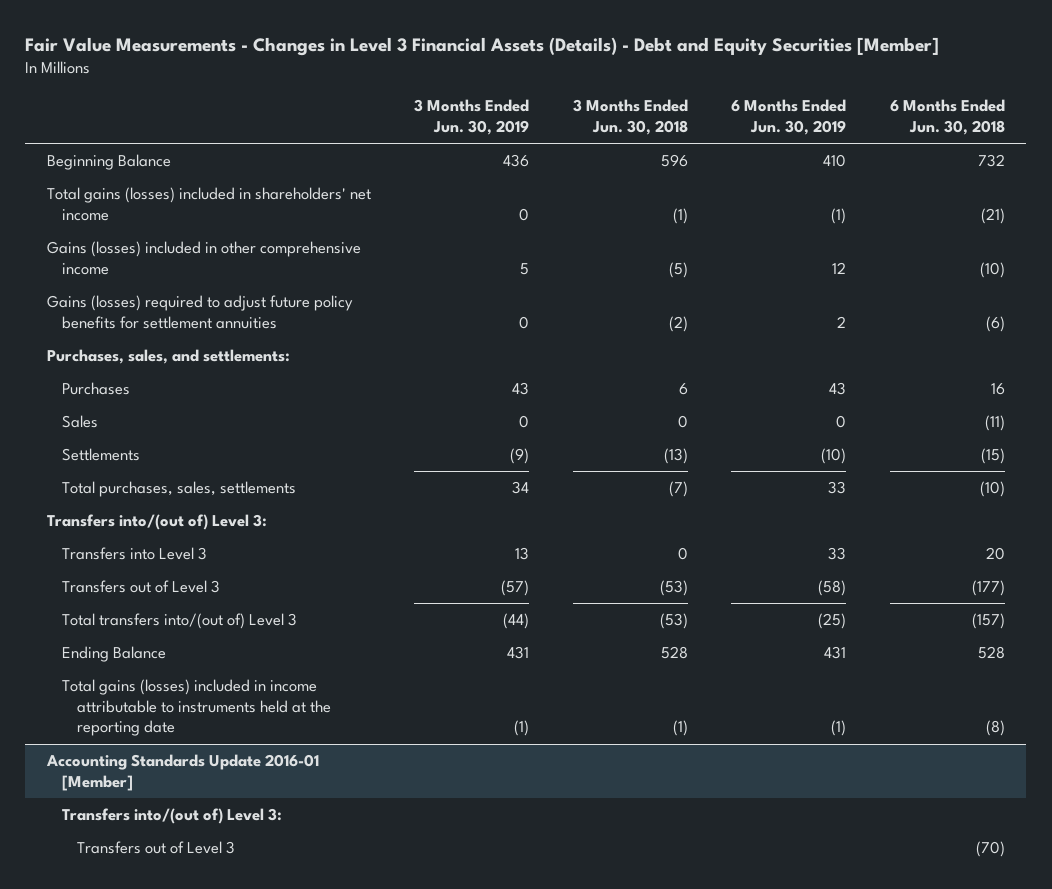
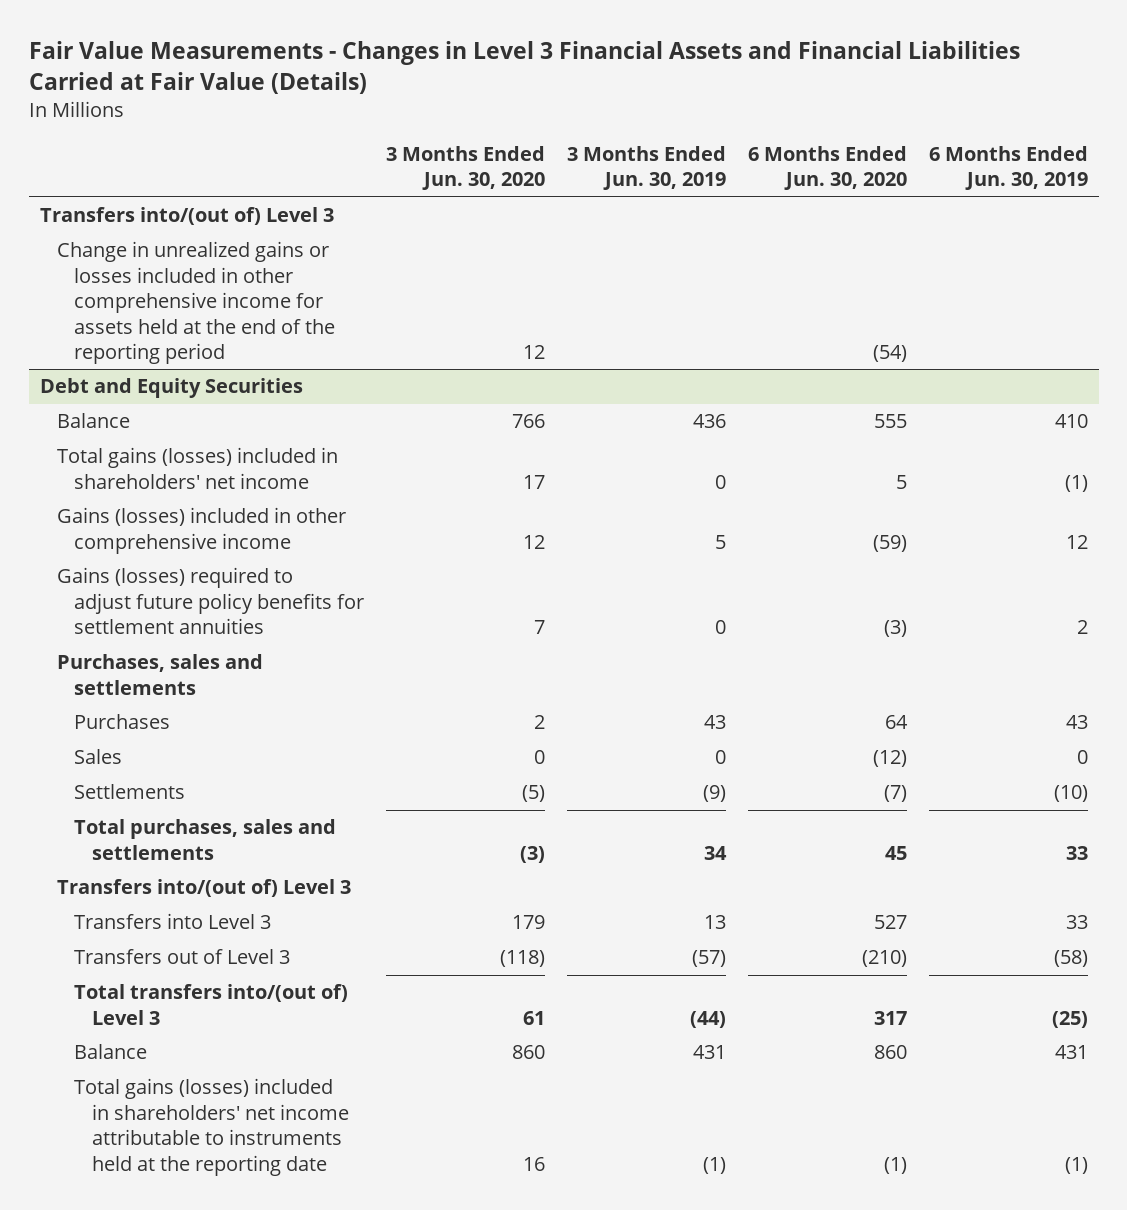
[25,36,940,56] Fair Value Measurements - Changes in Level 3 Financial Assets (Details) - Debt and Equity Securities [Member] -> [28,41,1020,95] Fair Value Measurements - Changes in Level 3 Financial Assets and Financial Liabilities Carried at Fair Value (Details)
[572,99,688,135] 3 Months Ended Jun. 30, 2018 -> none
[889,99,1005,135] 6 Months Ended Jun. 30, 2018 -> none
none -> [386,145,546,191] 3 Months Ended Jun. 30, 2020
none -> [747,145,907,191] 6 Months Ended Jun. 30, 2020
none -> [39,207,334,226] Transfers into/(out of) Level 3
none -> [56,241,336,364] Change in unrealized gains or losses included in other comprehensive income for assets held at the end of the reporting period
none -> [39,378,303,399] Debt and Equity Securities
[46,154,171,171] Beginning Balance -> [56,413,130,429] Balance
[46,349,290,365] Purchases, sales, and settlements: -> [56,654,263,695] Purchases, sales and settlements
[62,481,297,498] Total purchases, sales, settlements -> [74,819,337,860] Total purchases, sales and settlements
[46,514,267,531] Transfers into/(out of) Level 3: -> [56,879,351,898] Transfers into/(out of) Level 3
[45,754,319,791] Accounting Standards Update 2016-01 [Member] -> none
[62,808,283,825] Transfers into/(out of) Level 3: -> none
[77,841,236,855] Transfers out of Level 3 -> none
[62,646,167,663] Ending Balance -> [74,1044,148,1060] Balance
[62,679,332,737] Total gains (losses) included in income attributable to instruments held at the reporting date -> [74,1078,349,1176] Total gains (losses) included in shareholders' net income attributable to instruments held at the reporting date

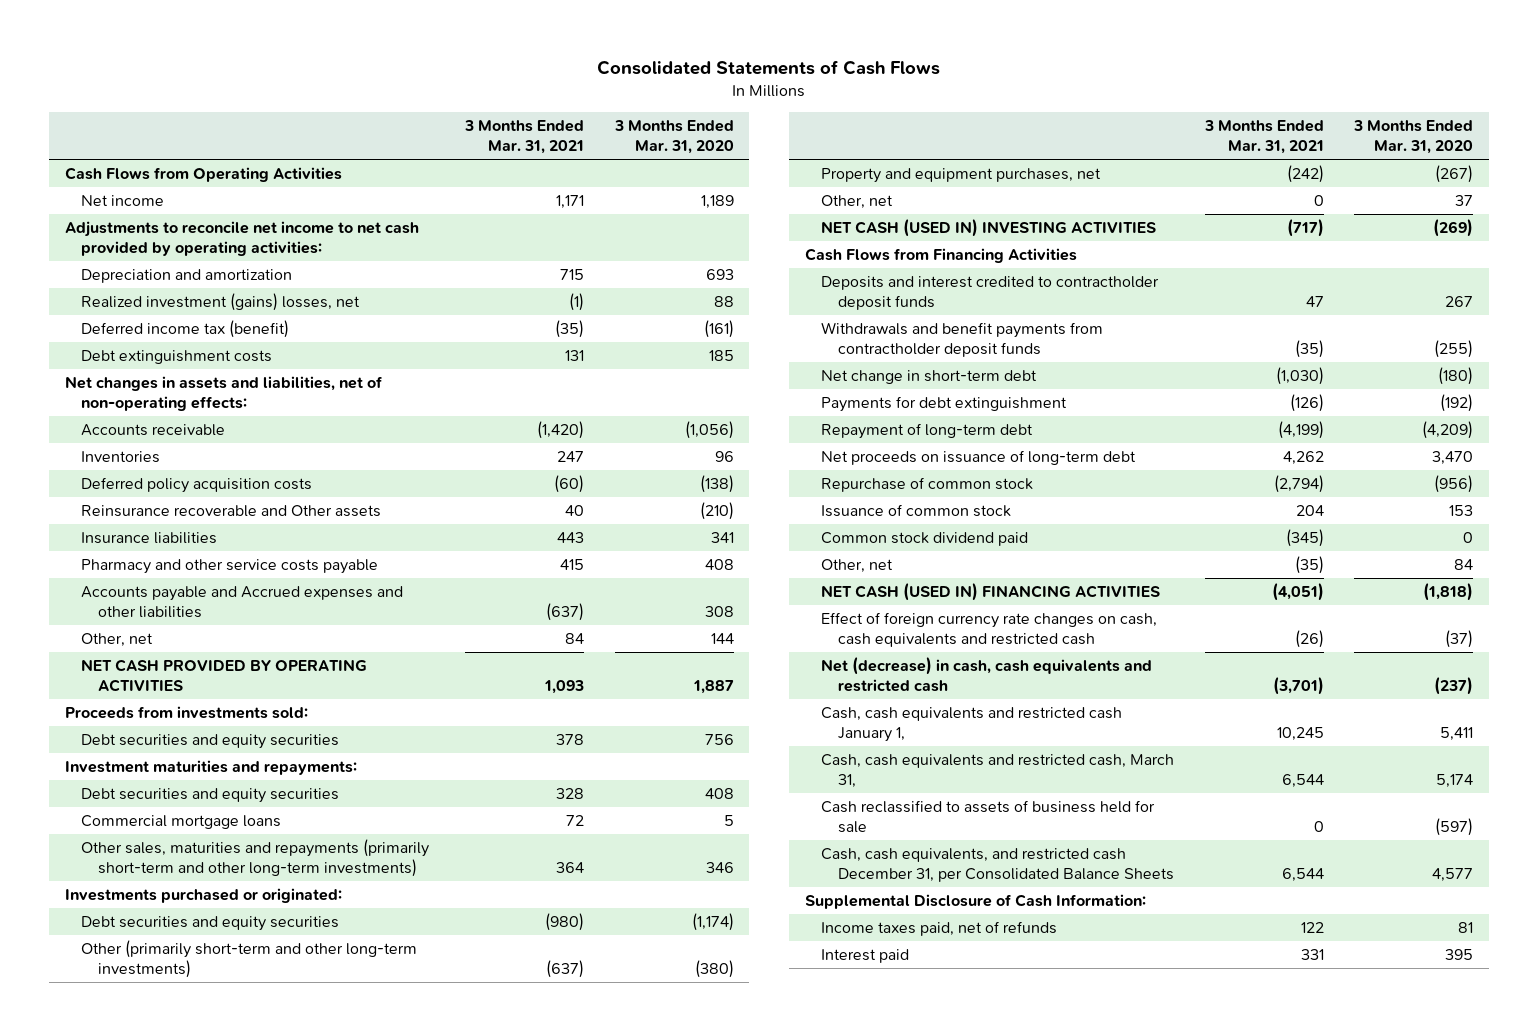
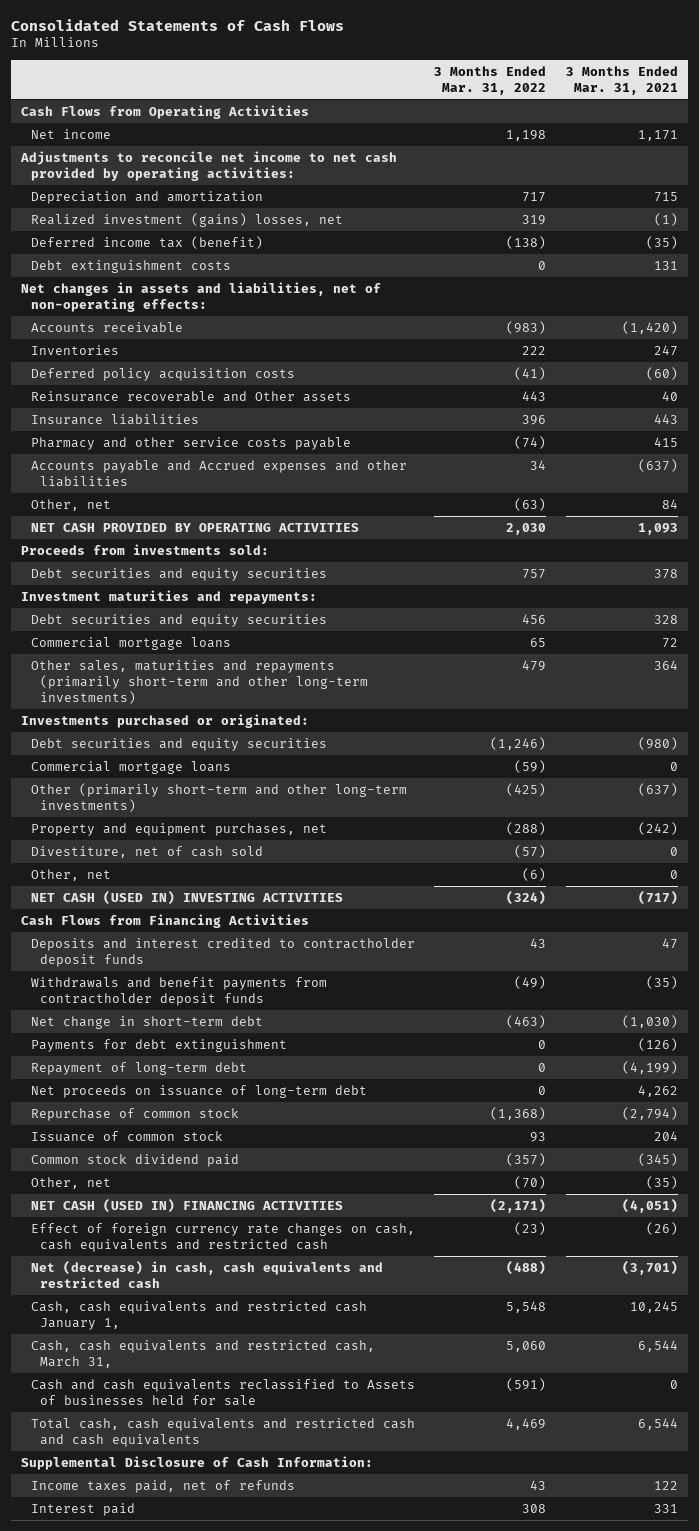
[613,120,734,155] 3 Months Ended Mar. 31, 2020 -> none
none -> [434,65,547,95] 3 Months Ended Mar. 31, 2022
none -> [30,760,231,774] Commercial mortgage loans
none -> [30,845,263,858] Divestiture, net of cash sold
[821,799,1156,834] Cash reclassified to assets of business held for sale -> [30,1378,415,1406] Cash and cash equivalents reclassified to Assets of businesses held for sale
[821,847,1174,883] Cash, cash equivalents, and restricted cash December 31, per Consolidated Balance Sheets -> [30,1417,415,1447] Total cash, cash equivalents and restricted cash and cash equivalents

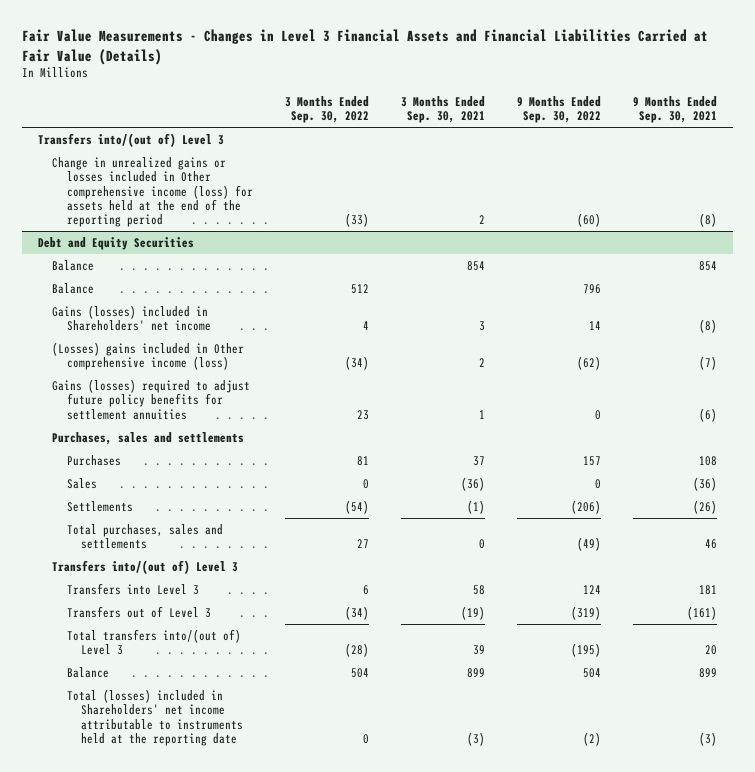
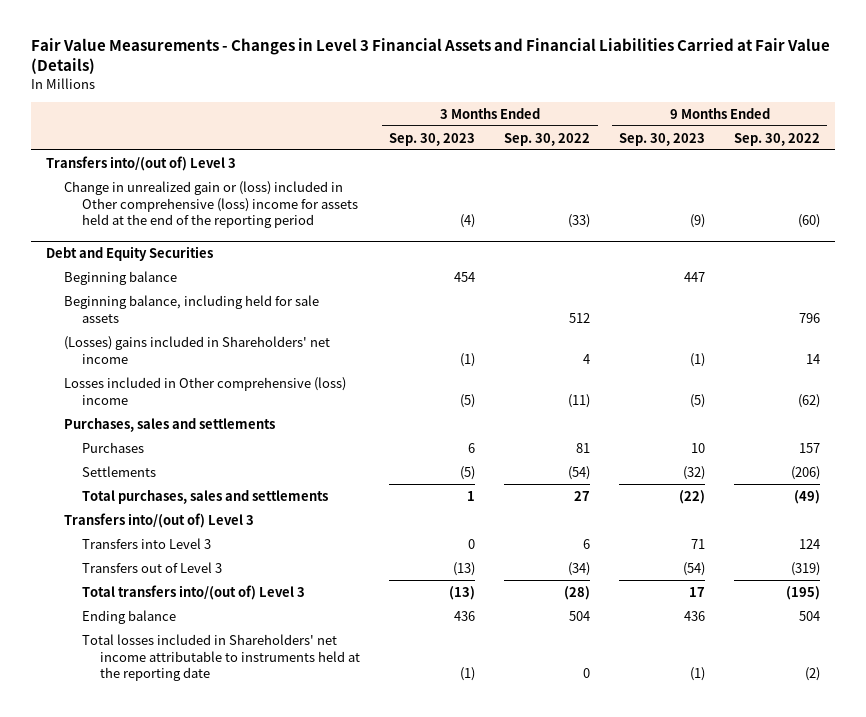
[400,95,485,124] 3 Months Ended Sep. 30, 2021 -> none
[633,95,718,124] 9 Months Ended Sep. 30, 2021 -> none
none -> [389,132,476,146] Sep. 30, 2023
none -> [619,132,706,146] Sep. 30, 2023
[52,156,253,228] Change in unrealized gains or losses included in Other comprehensive income (loss) for assets held at the end of the reporting period -> [63,180,359,229] Change in unrealized gain or (loss) included in Other comprehensive (loss) income for assets held at the end of the reporting period
[52,378,251,420] Gains (losses) required to adjust future policy benefits for settlement annuities -> none
[52,259,95,271] Balance -> [63,270,177,285] Beginning balance
[52,282,95,294] Balance -> [63,294,319,323] Beginning balance, including held for sale assets
[52,304,211,332] Gains (losses) included in Shareholders' net income -> [63,335,330,364] (Losses) gains included in Shareholders' net income
[52,341,245,371] (Losses) gains included in Other comprehensive income (loss) -> [63,376,346,405] Losses included in Other comprehensive (loss) income
[344,356,369,371] (34) -> [568,393,591,408] (11)
[66,477,97,489] Sales -> none
[66,666,109,678] Balance -> [82,609,177,624] Ending balance
[66,688,244,747] Total (losses) included in Shareholders' net income attributable to instruments held at the reporting date -> [82,633,361,682] Total losses included in Shareholders' net income attributable to instruments held at the reporting date

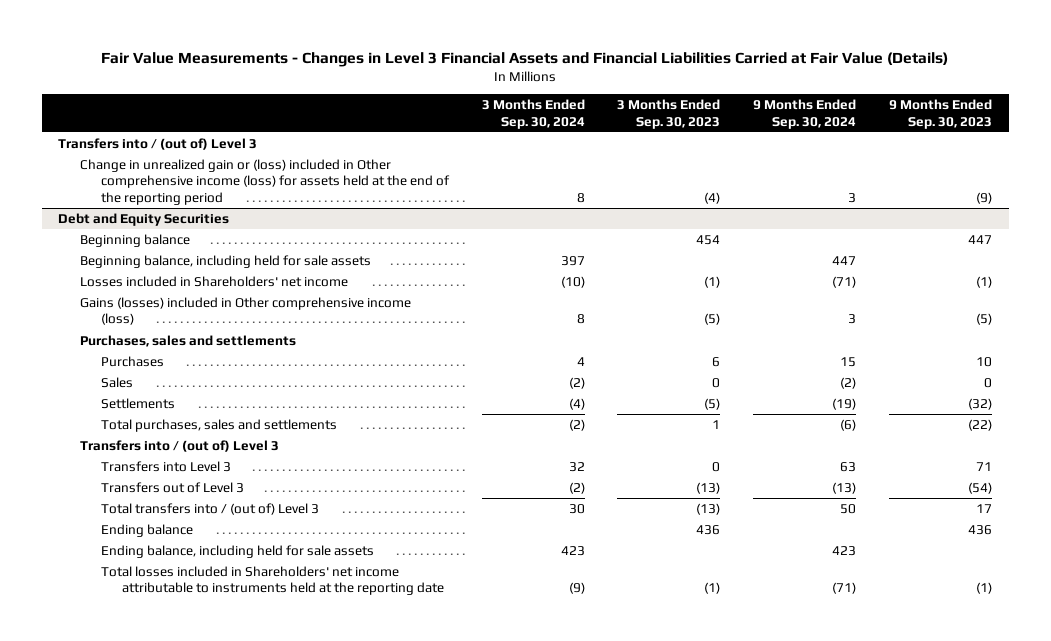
[504,132,591,146] Sep. 30, 2022 -> none
[734,132,821,146] Sep. 30, 2022 -> none
none -> [481,99,585,129] 3 Months Ended Sep. 30, 2024
none -> [753,99,857,129] 9 Months Ended Sep. 30, 2024
[45,155,236,171] Transfers into/(out of) Level 3 -> [58,138,258,151] Transfers into / (out of) Level 3
[63,180,359,229] Change in unrealized gain or (loss) included in Other comprehensive (loss) income for assets held at the end of the reporting period -> [79,159,450,205] Change in unrealized gain or (loss) included in Other comprehensive income (loss) for assets held at the end of the reporting period
[63,335,330,364] (Losses) gains included in Shareholders' net income -> [79,276,348,288] Losses included in Shareholders' net income
[63,376,346,405] Losses included in Other comprehensive (loss) income -> [79,297,411,326] Gains (losses) included in Other comprehensive income (loss)
none -> [100,377,133,389] Sales
[63,512,254,528] Transfers into/(out of) Level 3 -> [79,440,279,453] Transfers into / (out of) Level 3
[82,584,306,600] Total transfers into/(out of) Level 3 -> [100,503,319,516] Total transfers into / (out of) Level 3
none -> [100,545,374,559] Ending balance, including held for sale assets

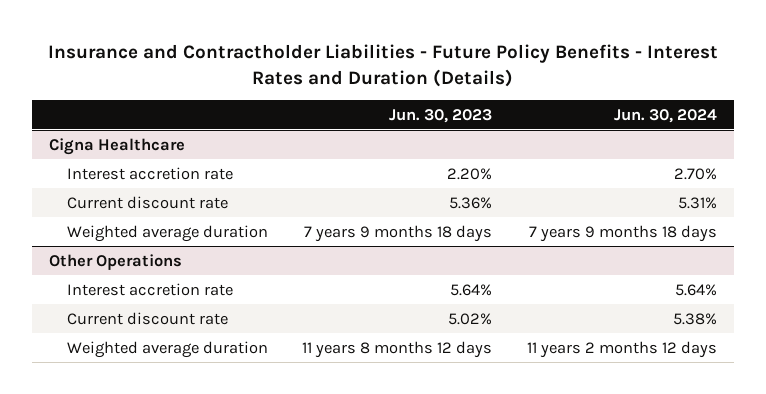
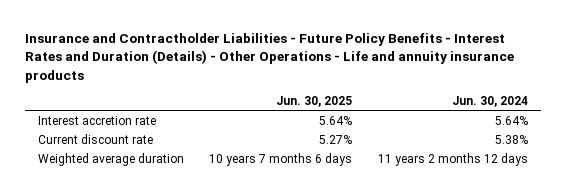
[47,43,718,87] Insurance and Contractholder Liabilities - Future Policy Benefits - Interest Rates and Duration (Details) -> [24,33,514,83] Insurance and Contractholder Liabilities - Future Policy Benefits - Interest Rates and Duration (Details) - Other Operations - Life and annuity insurance products
[389,108,493,123] Jun. 30, 2023 -> none
none -> [276,96,353,108] Jun. 30, 2025
[49,137,186,155] Cigna Healthcare -> none
[66,166,233,180] Interest accretion rate -> none
[66,195,228,209] Current discount rate -> none
[66,224,268,242] Weighted average duration -> none
[49,253,183,270] Other Operations -> none

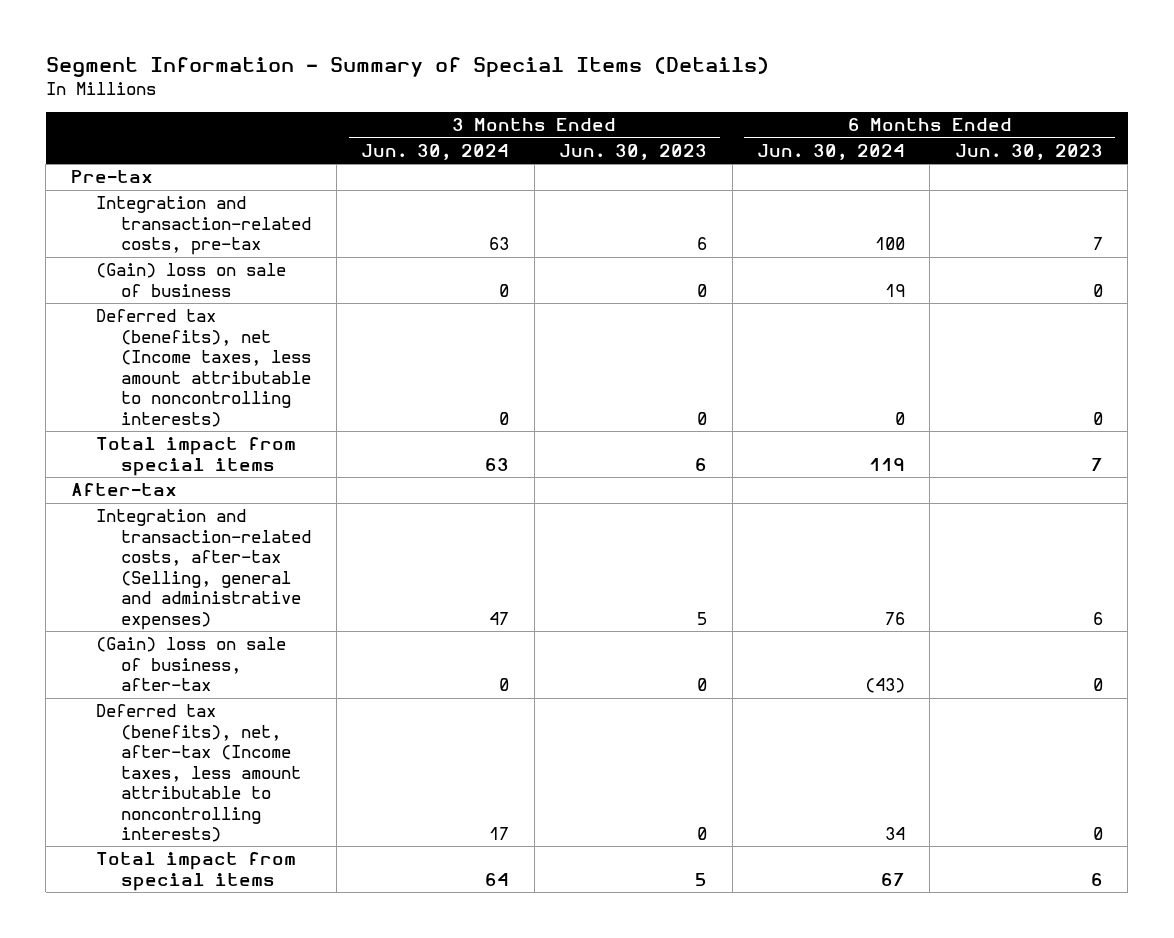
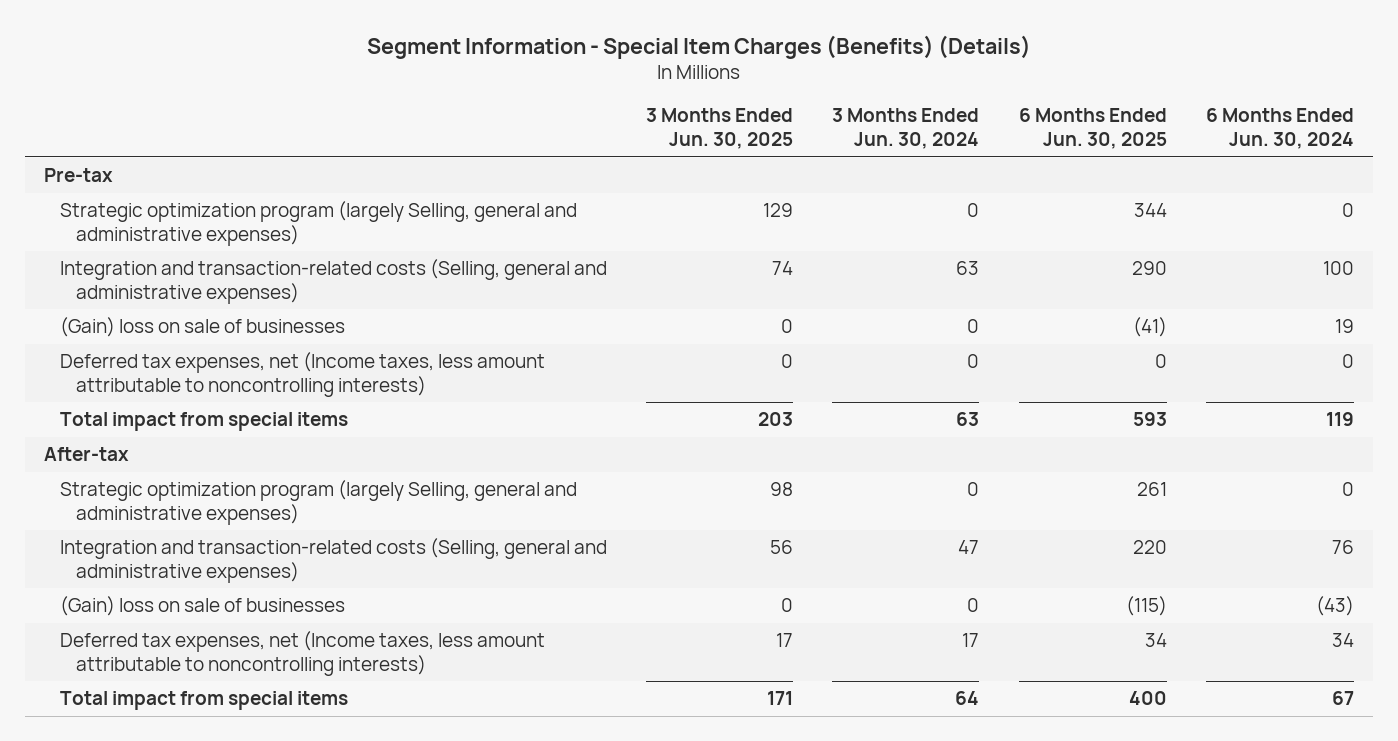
[45,57,769,78] Segment Information - Summary of Special Items (Details) -> [367,34,1032,59] Segment Information - Special Item Charges (Benefits) (Details)
[559,144,708,161] Jun. 30, 2023 -> none
[954,144,1103,161] Jun. 30, 2023 -> none
none -> [646,108,794,150] 3 Months Ended Jun. 30, 2025
none -> [1018,108,1167,150] 6 Months Ended Jun. 30, 2025
none -> [59,201,577,246] Strategic optimization program (largely Selling, general and administrative expenses)
[96,196,312,256] Integration and transaction-related costs, pre-tax -> [59,259,607,304] Integration and transaction-related costs (Selling, general and administrative expenses)
[96,263,287,297] (Gain) loss on sale of business -> [59,317,345,338] (Gain) loss on sale of businesses
[96,309,312,427] Deferred tax (benefits), net (Income taxes, less amount attributable to noncontrolling interests) -> [59,352,545,397] Deferred tax expenses, net (Income taxes, less amount attributable to noncontrolling interests)
none -> [59,480,577,525] Strategic optimization program (largely Selling, general and administrative expenses)
[96,509,312,630] Integration and transaction-related costs, after-tax (Selling, general and administrative expenses) -> [59,538,607,583] Integration and transaction-related costs (Selling, general and administrative expenses)
[96,637,287,692] (Gain) loss on sale of business, after-tax -> [59,596,345,617] (Gain) loss on sale of businesses
[96,704,302,843] Deferred tax (benefits), net, after-tax (Income taxes, less amount attributable to noncontrolling interests) -> [59,631,545,676] Deferred tax expenses, net (Income taxes, less amount attributable to noncontrolling interests)

